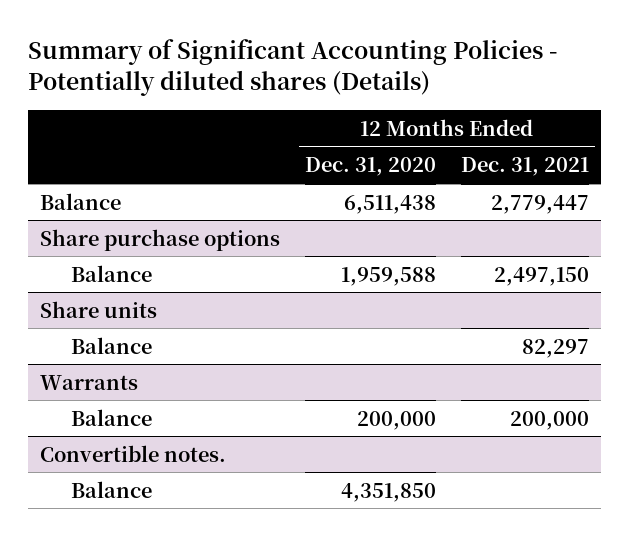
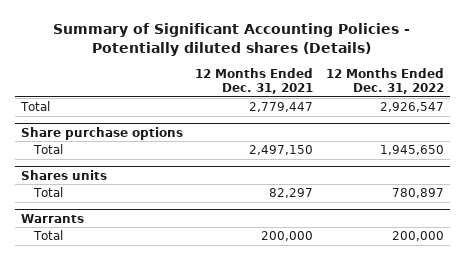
[304,157,436,177] Dec. 31, 2020 -> none
none -> [325,68,444,95] 12 Months Ended Dec. 31, 2022
[40,192,122,210] Balance -> [19,101,50,112] Total
[71,264,153,282] Balance -> [33,144,64,155] Total
[40,300,158,318] Share units -> [20,169,107,180] Shares units
[71,336,153,354] Balance -> [33,187,64,198] Total
[40,444,227,462] Convertible notes. -> none
[71,480,153,498] Balance -> none
[71,408,153,426] Balance -> [33,230,64,241] Total

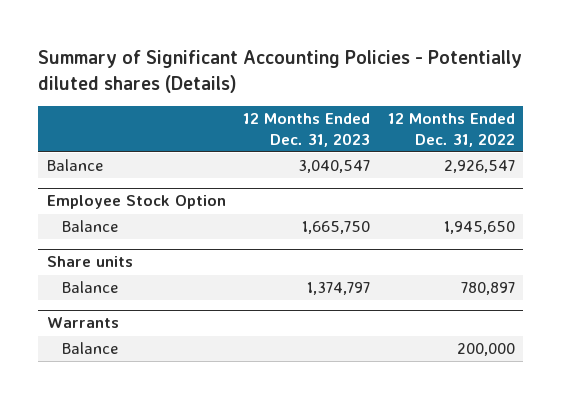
[195,68,314,95] 12 Months Ended Dec. 31, 2021 -> none
none -> [243,113,371,147] 12 Months Ended Dec. 31, 2023
[19,101,50,112] Total -> [47,159,104,172] Balance
[20,126,183,140] Share purchase options -> [47,195,227,210] Employee Stock Option
[33,144,64,155] Total -> [61,220,118,233] Balance
[20,169,107,180] Shares units -> [47,256,134,268] Share units
[33,187,64,198] Total -> [61,281,118,294] Balance
[33,230,64,241] Total -> [61,342,118,355] Balance

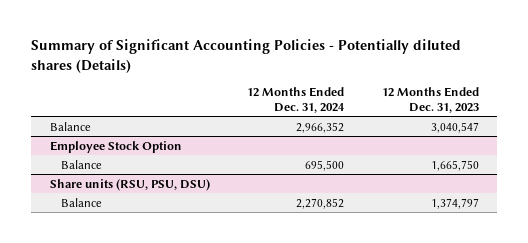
[387,113,515,147] 12 Months Ended Dec. 31, 2022 -> none
none -> [247,87,346,113] 12 Months Ended Dec. 31, 2024
[47,256,134,268] Share units -> [49,178,210,191] Share units (RSU, PSU, DSU)
[47,317,120,329] Warrants -> none
[61,342,118,355] Balance -> none

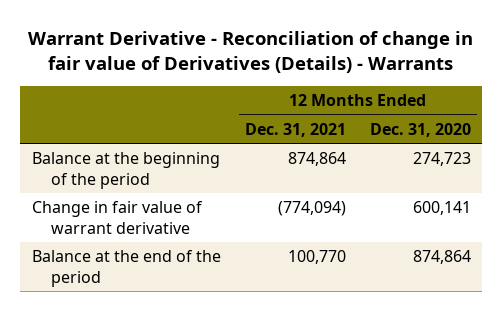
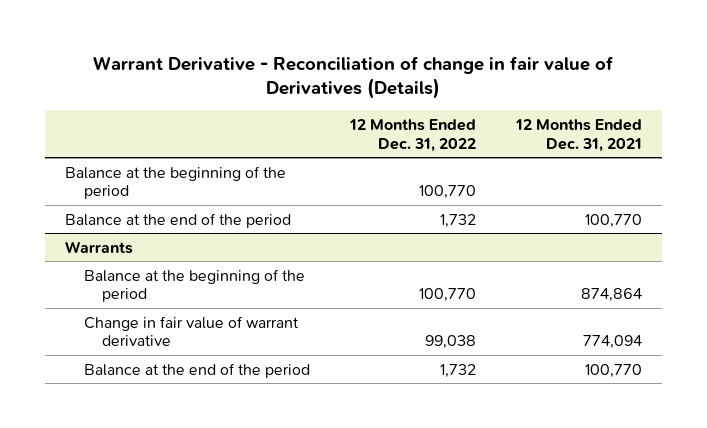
[28,30,474,73] Warrant Derivative - Reconciliation of change in fair value of Derivatives (Details) - Warrants -> [93,55,615,100] Warrant Derivative - Reconciliation of change in fair value of Derivatives (Details)
[369,122,471,137] Dec. 31, 2020 -> none
none -> [348,118,476,152] 12 Months Ended Dec. 31, 2022
none -> [65,165,287,200] Balance at the beginning of the period
none -> [65,212,292,228] Balance at the end of the period
none -> [65,240,134,254] Warrants
[277,201,346,217] (774,094) -> [582,335,642,350] 774,094

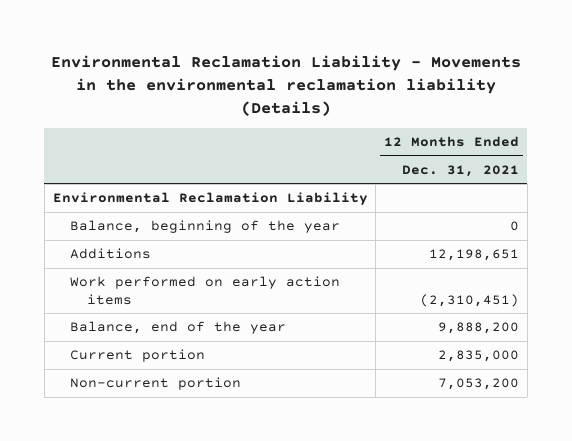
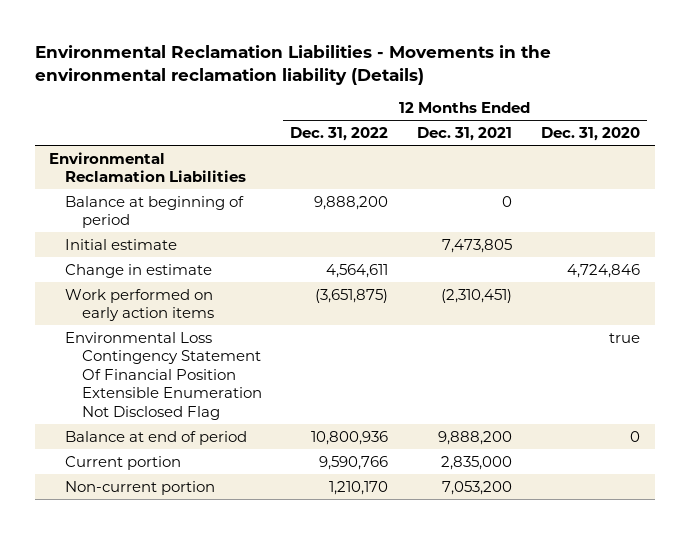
[50,55,521,116] Environmental Reclamation Liability - Movements in the environmental reclamation liability (Details) -> [34,45,551,86] Environmental Reclamation Liabilities - Movements in the environmental reclamation liability (Details)
none -> [290,127,389,142] Dec. 31, 2022
none -> [541,127,641,142] Dec. 31, 2020
[69,248,151,260] Additions -> none
[52,192,368,206] Environmental Reclamation Liability -> [49,151,247,183] Environmental Reclamation Liabilities
[69,220,340,234] Balance, beginning of the year -> [65,195,245,229] Balance at beginning of period
none -> [65,238,178,250] Initial estimate
none -> [65,263,213,278] Change in estimate
none -> [65,331,262,420] Environmental Loss Contingency Statement Of Financial Position Extensible Enumeration Not Disclosed Flag
[69,321,286,335] Balance, end of the year -> [65,430,248,445] Balance at end of period

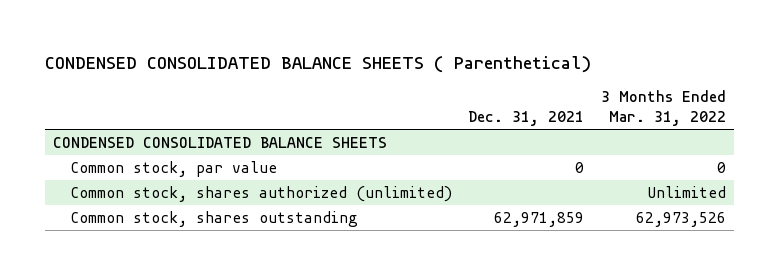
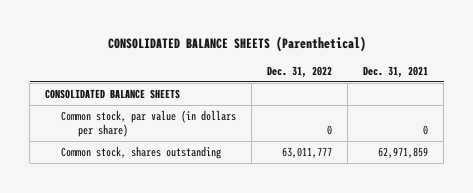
[44,55,591,73] CONDENSED CONSOLIDATED BALANCE SHEETS ( Parenthetical) -> [107,35,366,52] CONSOLIDATED BALANCE SHEETS (Parenthetical)
[600,90,726,126] 3 Months Ended Mar. 31, 2022 -> none
none -> [267,65,333,78] Dec. 31, 2022
[69,186,452,203] Common stock, shares authorized (unlimited) -> none
[53,137,388,149] CONDENSED CONSOLIDATED BALANCE SHEETS -> [45,89,181,100] CONSOLIDATED BALANCE SHEETS
[69,161,277,178] Common stock, par value -> [61,110,237,137] Common stock, par value (in dollars per share)

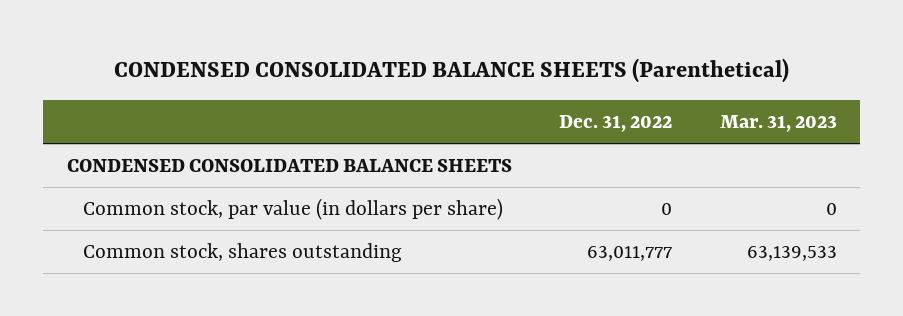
[107,35,366,52] CONSOLIDATED BALANCE SHEETS (Parenthetical) -> [113,58,789,84] CONDENSED CONSOLIDATED BALANCE SHEETS (Parenthetical)
[363,65,429,78] Dec. 31, 2021 -> none
none -> [719,114,837,132] Mar. 31, 2023
[45,89,181,100] CONSOLIDATED BALANCE SHEETS -> [66,158,512,172] CONDENSED CONSOLIDATED BALANCE SHEETS

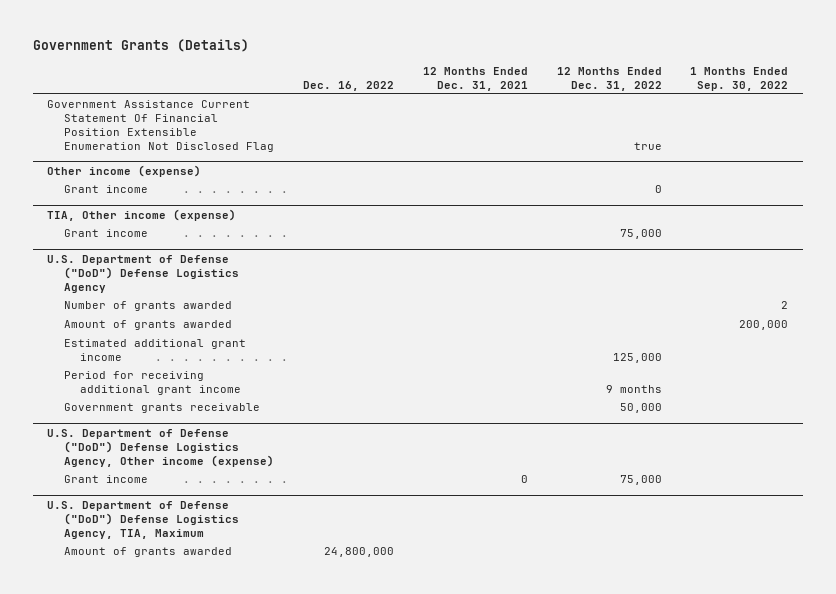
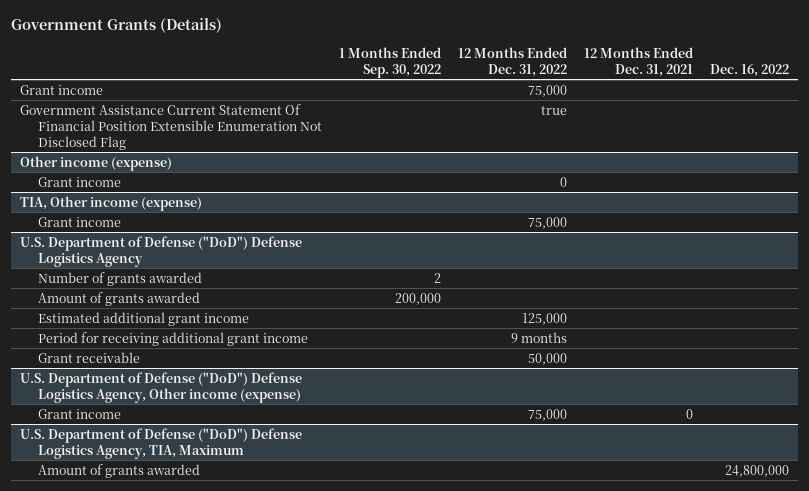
none -> [19,84,103,95] Grant income
[63,403,260,414] Government grants receivable -> [37,351,140,363] Grant receivable

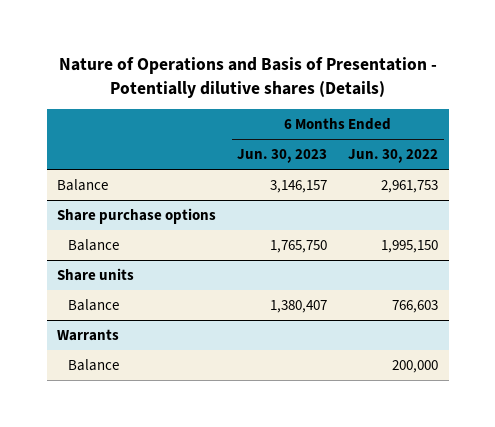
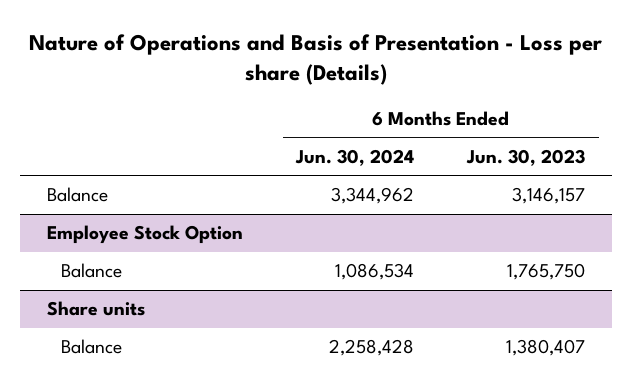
[58,57,437,98] Nature of Operations and Basis of Presentation - Potentially dilutive shares (Details) -> [28,34,602,86] Nature of Operations and Basis of Presentation - Loss per share (Details)
[348,149,439,164] Jun. 30, 2022 -> none
none -> [294,148,414,166] Jun. 30, 2024
[57,208,217,225] Share purchase options -> [46,225,243,245] Employee Stock Option
[57,329,120,342] Warrants -> none
[67,359,119,372] Balance -> none

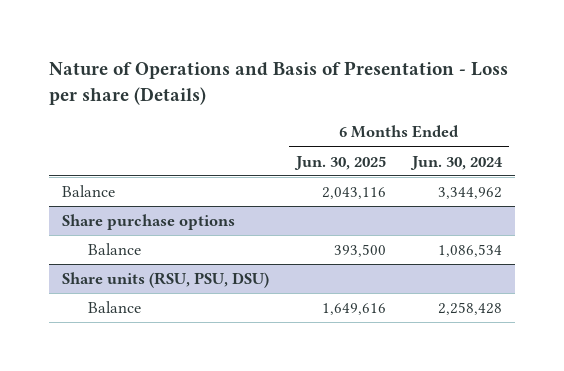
[466,148,586,166] Jun. 30, 2023 -> none
none -> [293,155,386,170] Jun. 30, 2025
[46,225,243,245] Employee Stock Option -> [62,214,236,231] Share purchase options
[46,301,145,317] Share units -> [62,272,270,289] Share units (RSU, PSU, DSU)

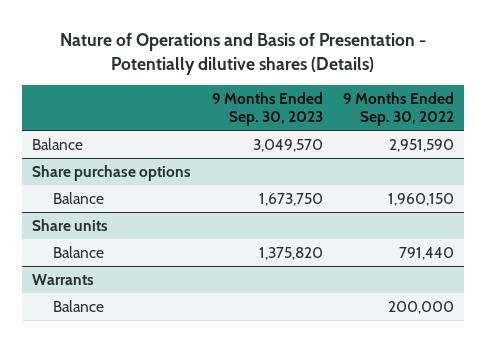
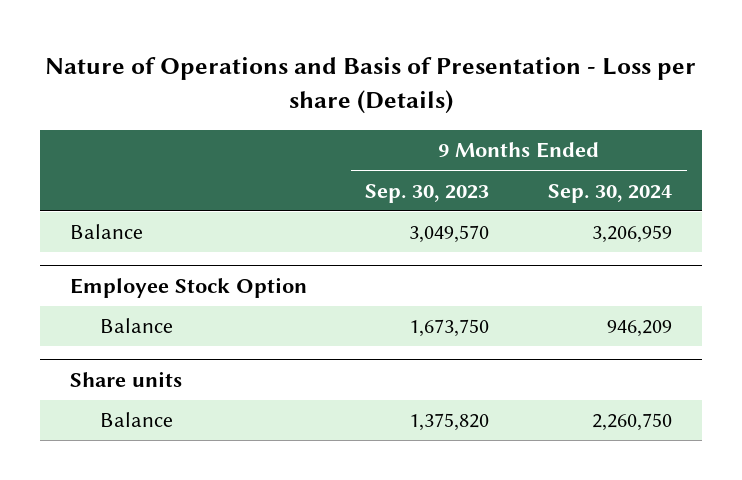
[60,32,427,75] Nature of Operations and Basis of Presentation - Potentially dilutive shares (Details) -> [44,57,696,115] Nature of Operations and Basis of Presentation - Loss per share (Details)
[343,91,455,127] 9 Months Ended Sep. 30, 2022 -> none
none -> [548,183,673,203] Sep. 30, 2024
[32,164,192,181] Share purchase options -> [69,276,307,298] Employee Stock Option
[32,273,95,285] Warrants -> none
[52,299,104,312] Balance -> none

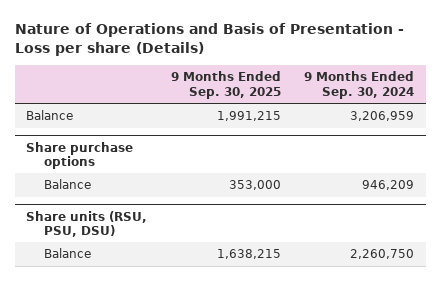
[365,183,490,203] Sep. 30, 2023 -> none
none -> [170,71,281,99] 9 Months Ended Sep. 30, 2025
[69,276,307,298] Employee Stock Option -> [26,141,134,169] Share purchase options
[69,370,182,387] Share units -> [26,210,148,237] Share units (RSU, PSU, DSU)

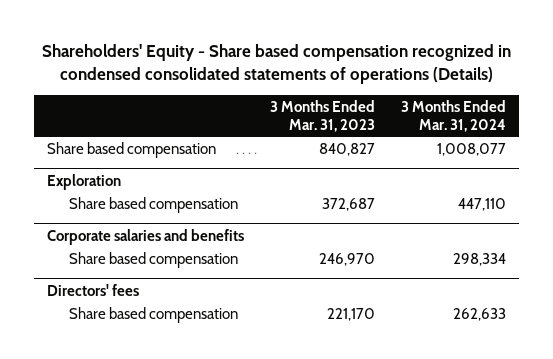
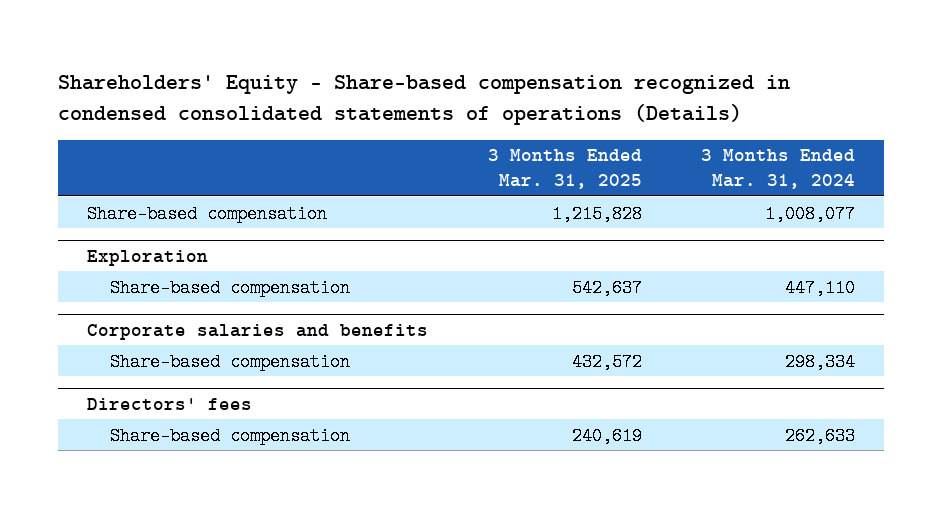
[41,44,511,85] Shareholders' Equity - Share based compensation recognized in condensed consolidated statements of operations (Details) -> [57,74,790,125] Shareholders' Equity - Share-based compensation recognized in condensed consolidated statements of operations (Details)
[270,100,376,132] 3 Months Ended Mar. 31, 2023 -> none
none -> [487,149,642,190] 3 Months Ended Mar. 31, 2025
[47,141,217,158] Share based compensation -> [87,204,328,223] Share-based compensation
[68,196,238,213] Share based compensation -> [109,278,350,297] Share-based compensation
[68,251,238,268] Share based compensation -> [109,352,350,371] Share-based compensation
[68,306,238,323] Share based compensation -> [109,426,350,445] Share-based compensation

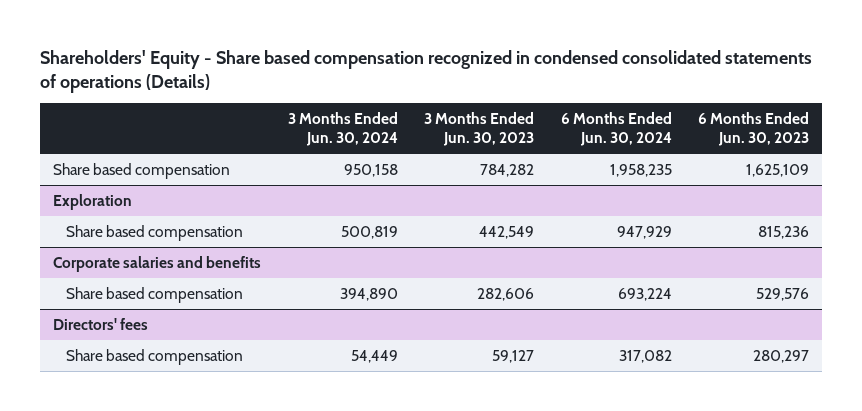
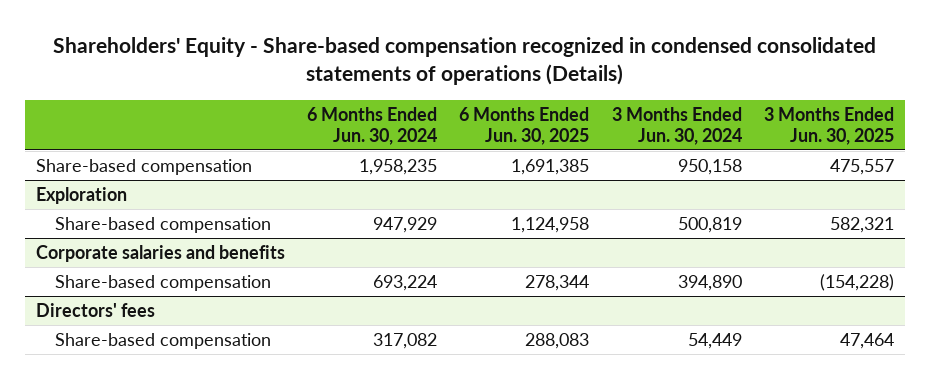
[39,49,812,93] Shareholders' Equity - Share based compensation recognized in condensed consolidated statements of operations (Details) -> [52,37,876,86] Shareholders' Equity - Share-based compensation recognized in condensed consolidated statements of operations (Details)
[424,112,535,146] 3 Months Ended Jun. 30, 2023 -> none
[698,112,810,146] 6 Months Ended Jun. 30, 2023 -> none
none -> [459,106,590,145] 6 Months Ended Jun. 30, 2025
none -> [763,106,894,145] 3 Months Ended Jun. 30, 2025
[52,162,230,179] Share based compensation -> [36,159,253,176] Share-based compensation
[66,224,244,241] Share based compensation -> [54,217,271,234] Share-based compensation
[66,286,244,303] Share based compensation -> [54,275,271,292] Share-based compensation
[66,348,244,365] Share based compensation -> [54,333,271,350] Share-based compensation

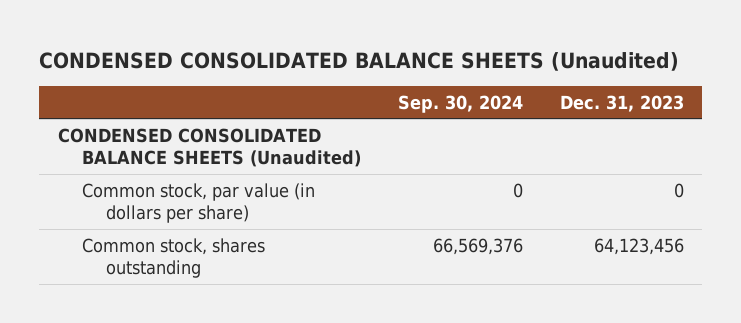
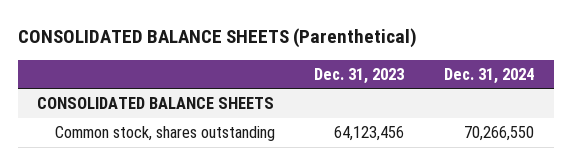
[39,51,680,71] CONDENSED CONSOLIDATED BALANCE SHEETS (Unaudited) -> [17,28,417,49] CONSOLIDATED BALANCE SHEETS (Parenthetical)
[397,94,523,113] Sep. 30, 2024 -> none
none -> [443,67,534,84] Dec. 31, 2024
[81,182,315,224] Common stock, par value (in dollars per share) -> none
[57,127,361,168] CONDENSED CONSOLIDATED BALANCE SHEETS (Unaudited) -> [37,97,275,110] CONSOLIDATED BALANCE SHEETS

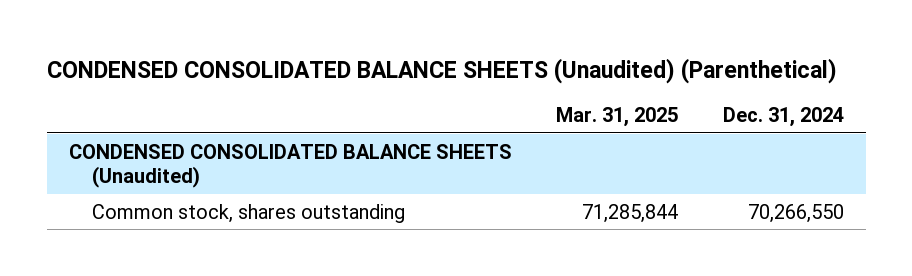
[17,28,417,49] CONSOLIDATED BALANCE SHEETS (Parenthetical) -> [46,57,837,84] CONDENSED CONSOLIDATED BALANCE SHEETS (Unaudited) (Parenthetical)
[314,67,405,84] Dec. 31, 2023 -> none
none -> [556,107,679,128] Mar. 31, 2025
[37,97,275,110] CONSOLIDATED BALANCE SHEETS -> [68,143,512,189] CONDENSED CONSOLIDATED BALANCE SHEETS (Unaudited)

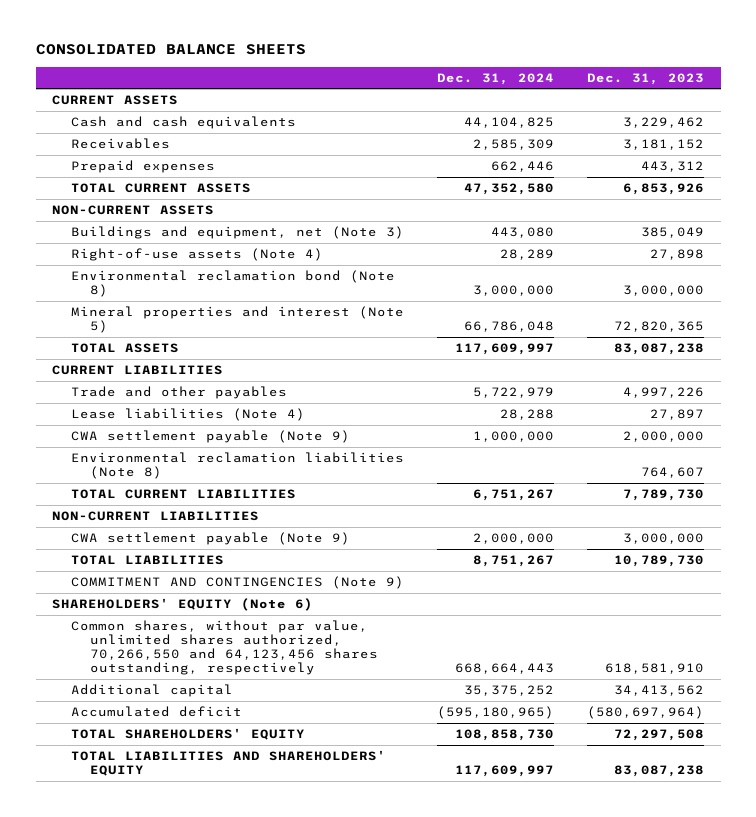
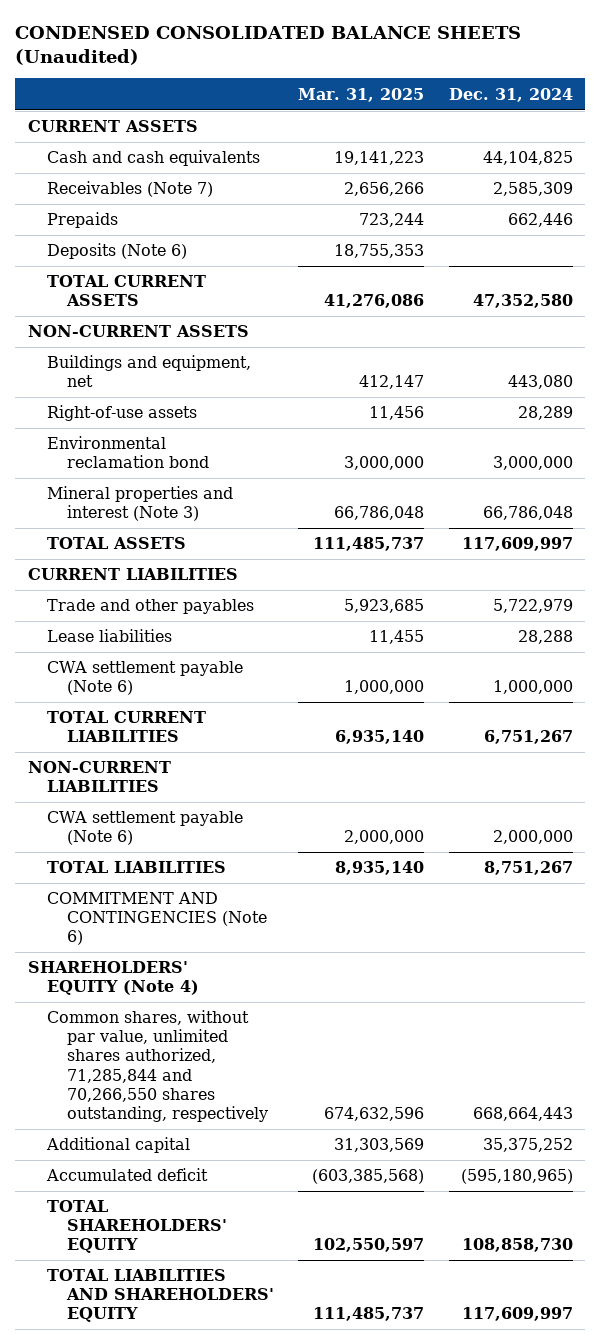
[35,44,306,56] CONSOLIDATED BALANCE SHEETS -> [15,26,522,65] CONDENSED CONSOLIDATED BALANCE SHEETS (Unaudited)
[587,72,705,85] Dec. 31, 2023 -> none
none -> [298,87,425,102] Mar. 31, 2025
[71,138,171,150] Receivables -> [47,181,214,198] Receivables (Note 7)
[71,160,216,174] Prepaid expenses -> [47,212,119,229] Prepaids
none -> [47,243,188,260] Deposits (Note 6)
[71,226,405,240] Buildings and equipment, net (Note 3) -> [47,355,252,388] Buildings and equipment, net
[71,248,324,262] Right-of-use assets (Note 4) -> [47,405,198,422] Right-of-use assets
[71,270,396,298] Environmental reclamation bond (Note 8) -> [47,436,210,469] Environmental reclamation bond
[71,306,405,334] Mineral properties and interest (Note 5) -> [47,486,234,522] Mineral properties and interest (Note 3)
[71,452,405,480] Environmental reclamation liabilities (Note 8) -> none
[71,408,306,422] Lease liabilities (Note 4) -> [47,629,173,643] Lease liabilities
[71,430,351,444] CWA settlement payable (Note 9) -> [47,661,244,696] CWA settlement payable (Note 6)
[71,532,351,546] CWA settlement payable (Note 9) -> [47,811,244,846] CWA settlement payable (Note 6)
[71,576,405,590] COMMITMENT AND CONTINGENCIES (Note 9) -> [47,892,268,946] COMMITMENT AND CONTINGENCIES (Note 6)
[52,598,314,612] SHAREHOLDERS' EQUITY (Note 6) -> [27,961,200,996] SHAREHOLDERS' EQUITY (Note 4)
[71,620,379,676] Common shares, without par value, unlimited shares authorized, 70,266,550 and 64,123,456 shares outstanding, respectively -> [47,1010,269,1122] Common shares, without par value, unlimited shares authorized, 71,285,844 and 70,266,550 shares outstanding, respectively

